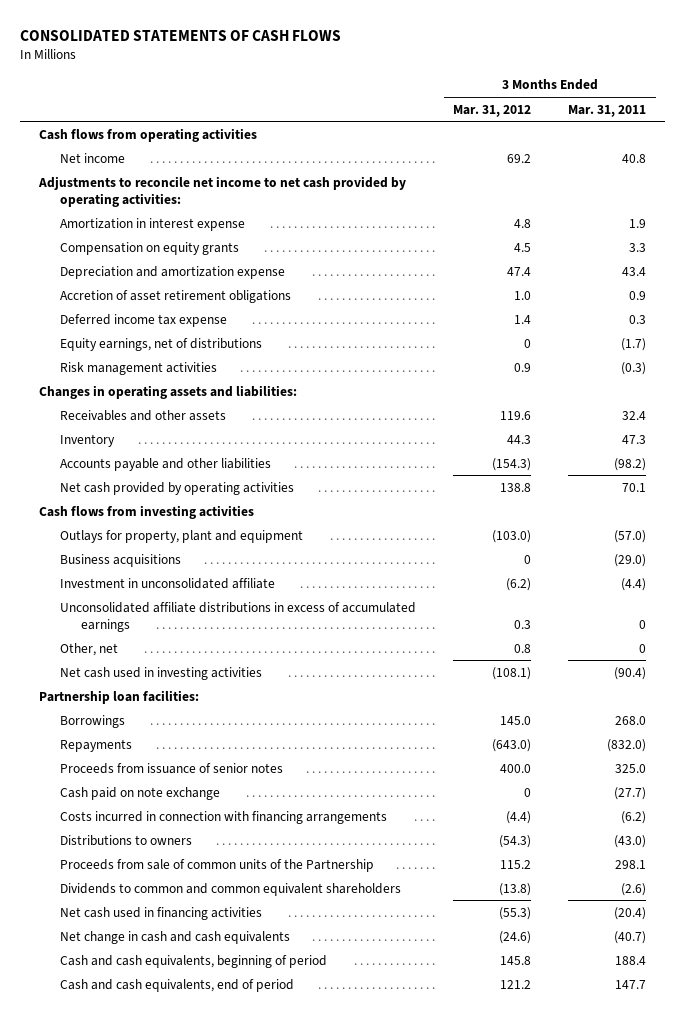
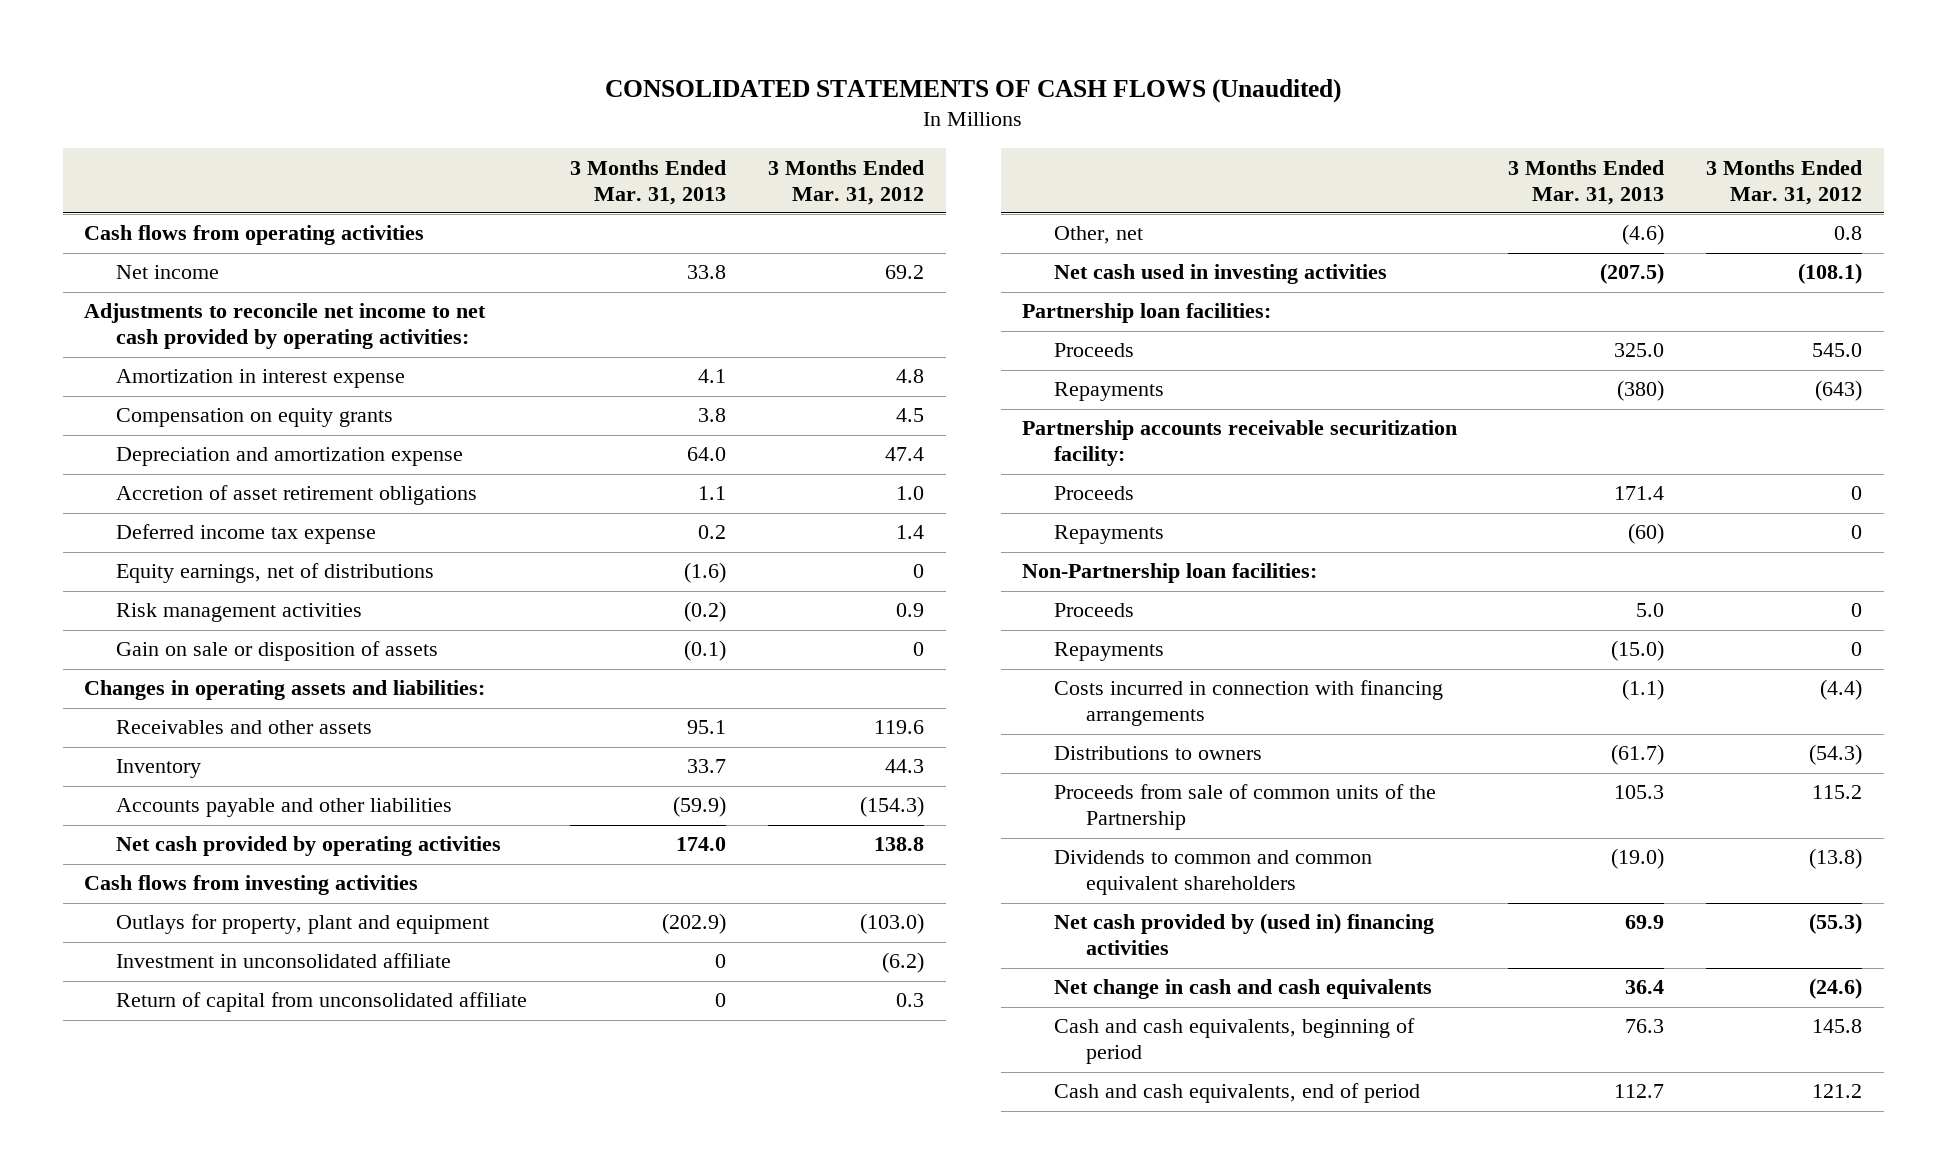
[20,30,342,42] CONSOLIDATED STATEMENTS OF CASH FLOWS -> [605,78,1342,103] CONSOLIDATED STATEMENTS OF CASH FLOWS (Unaudited)
[568,104,647,117] Mar. 31, 2011 -> none
none -> [569,159,726,205] 3 Months Ended Mar. 31, 2013
none -> [115,641,438,662] Gain on sale or disposition of assets
[59,553,181,567] Business acquisitions -> none
[59,601,416,632] Unconsolidated affiliate distributions in excess of accumulated earnings -> none
none -> [115,992,527,1013] Return of capital from unconsolidated affiliate
[59,714,125,728] Borrowings -> none
[59,762,283,774] Proceeds from issuance of senior notes -> none
[59,786,220,800] Cash paid on note exchange -> none
none -> [1053,343,1134,358] Proceeds
[492,738,532,752] (643.0) -> [1815,380,1863,402] (643)
none -> [1021,420,1457,467] Partnership accounts receivable securitization facility:
none -> [1053,486,1134,501] Proceeds
none -> [1053,525,1164,545] Repayments
none -> [1021,563,1317,584] Non-Partnership loan facilities:
none -> [1053,603,1134,618] Proceeds
none -> [1053,642,1164,662] Repayments
[59,906,262,920] Net cash used in financing activities -> [1053,913,1434,956] Net cash provided by (used in) financing activities

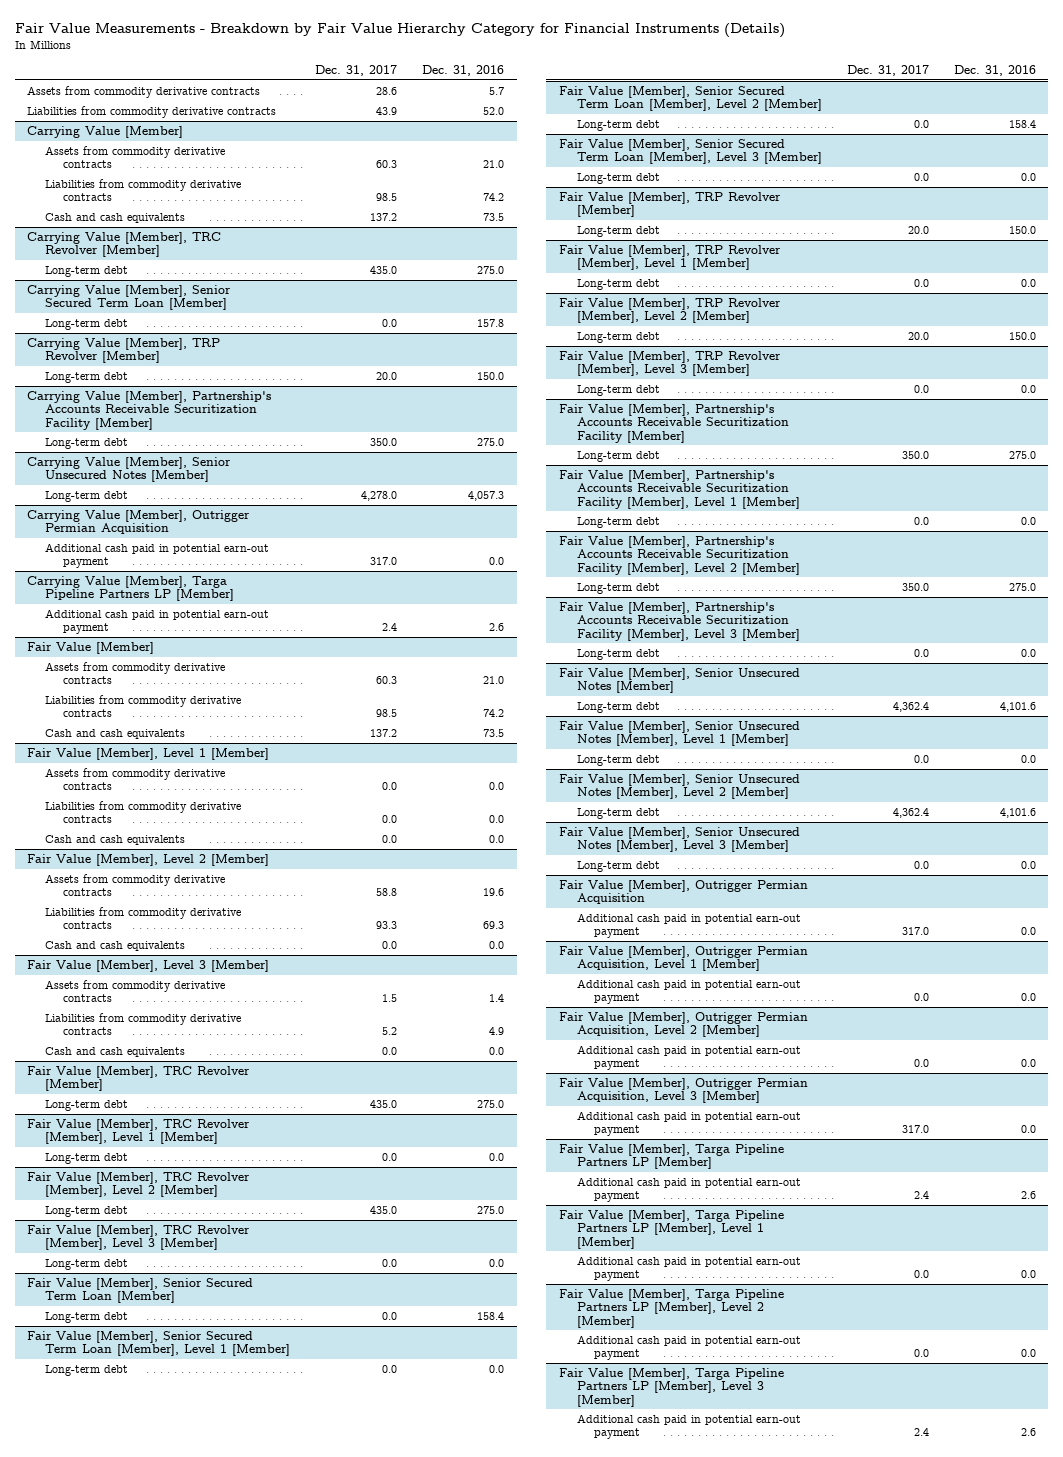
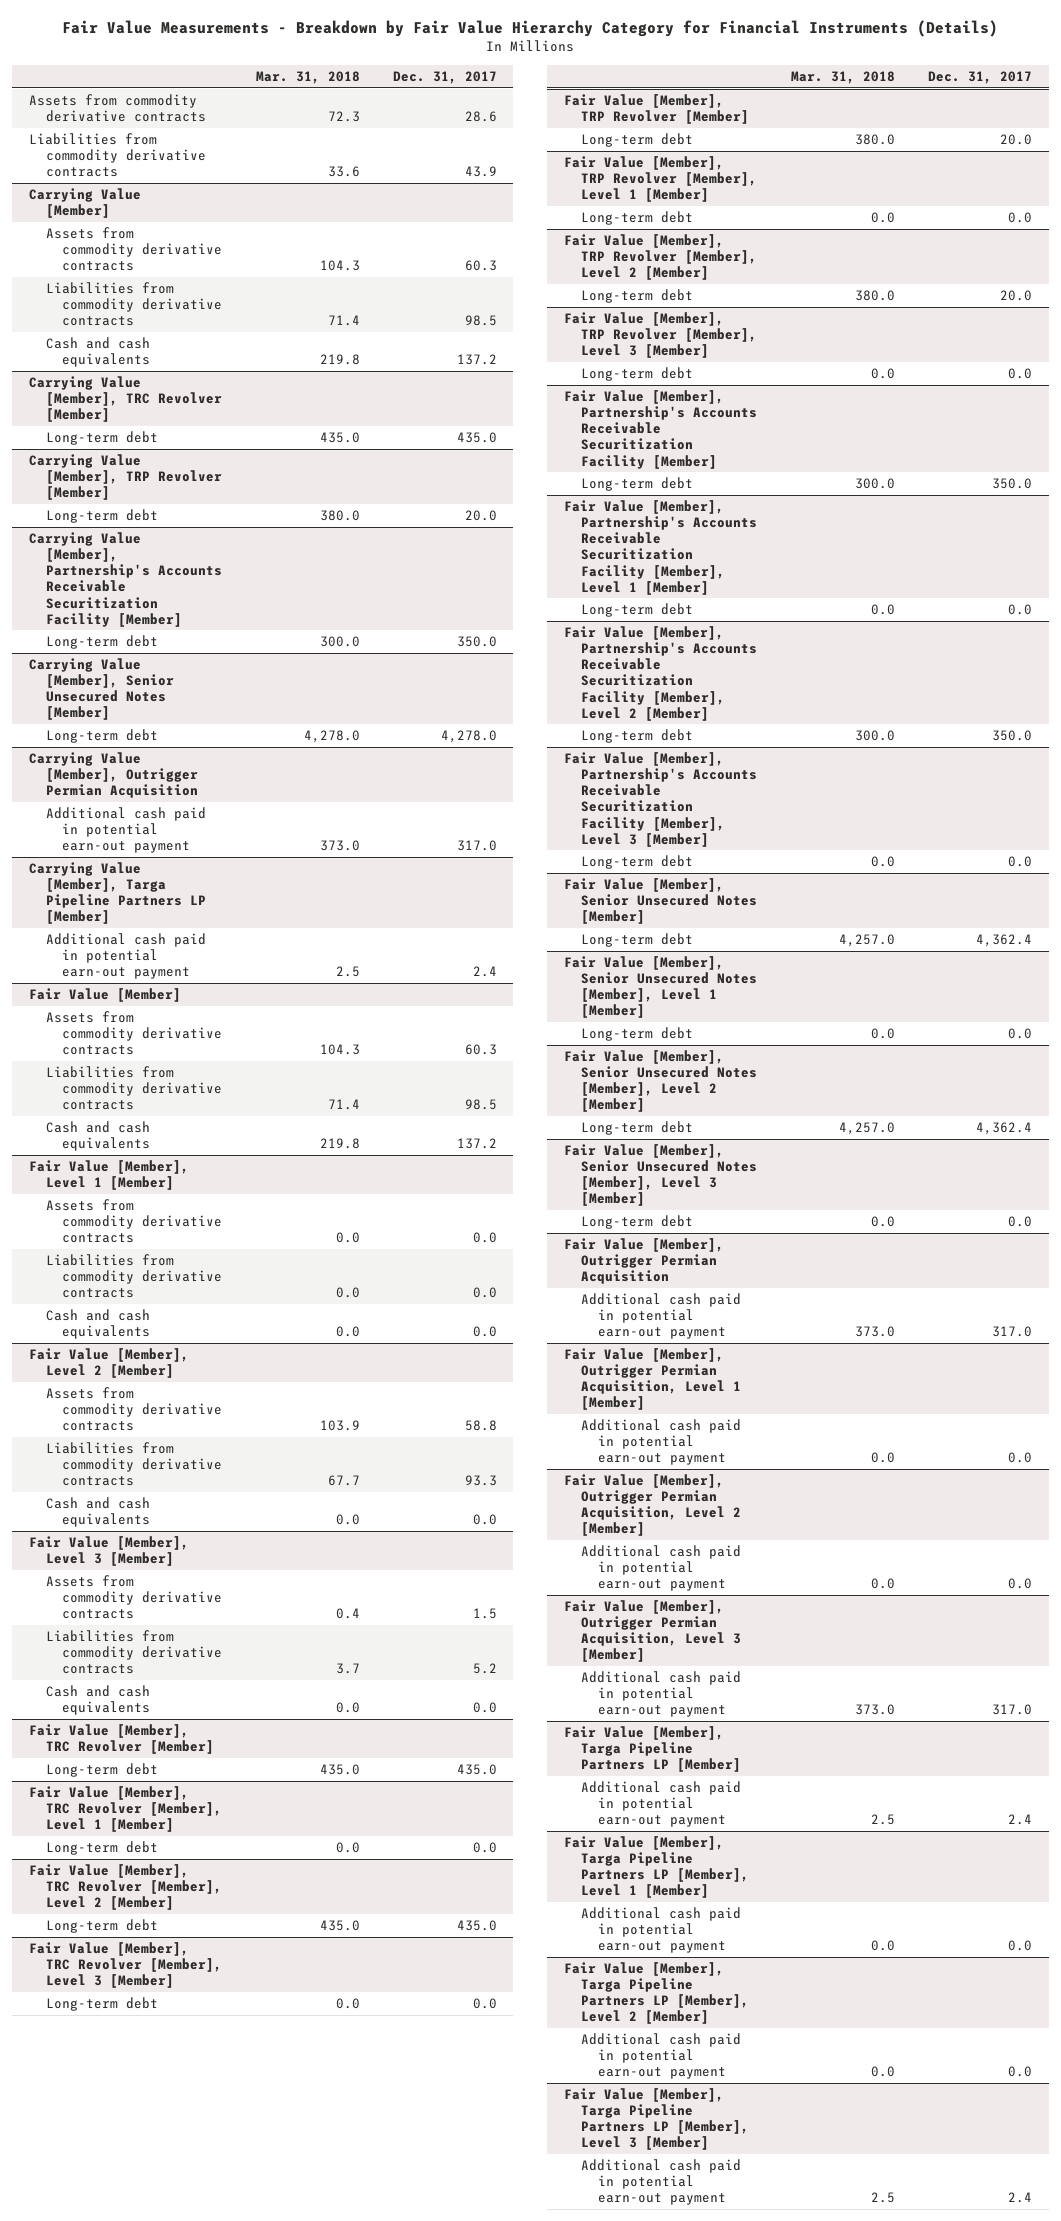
[422,65,505,77] Dec. 31, 2016 -> none
none -> [255,71,360,85] Mar. 31, 2018
[27,284,232,311] Carrying Value [Member], Senior Secured Term Loan [Member] -> none
[45,318,129,330] Long-term debt -> none
[27,1277,254,1304] Fair Value [Member], Senior Secured Term Loan [Member] -> none
[45,1311,129,1323] Long-term debt -> none
[27,1330,291,1357] Fair Value [Member], Senior Secured Term Loan [Member], Level 1 [Member] -> none
[45,1364,129,1376] Long-term debt -> none
[558,85,822,112] Fair Value [Member], Senior Secured Term Loan [Member], Level 2 [Member] -> none
[576,119,660,131] Long-term debt -> none
[558,138,822,165] Fair Value [Member], Senior Secured Term Loan [Member], Level 3 [Member] -> none
[576,172,660,184] Long-term debt -> none

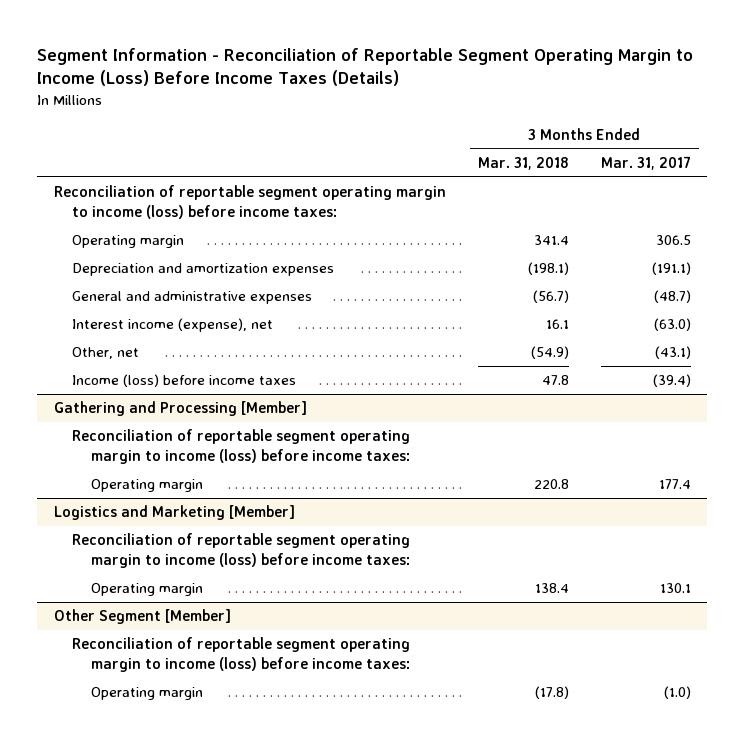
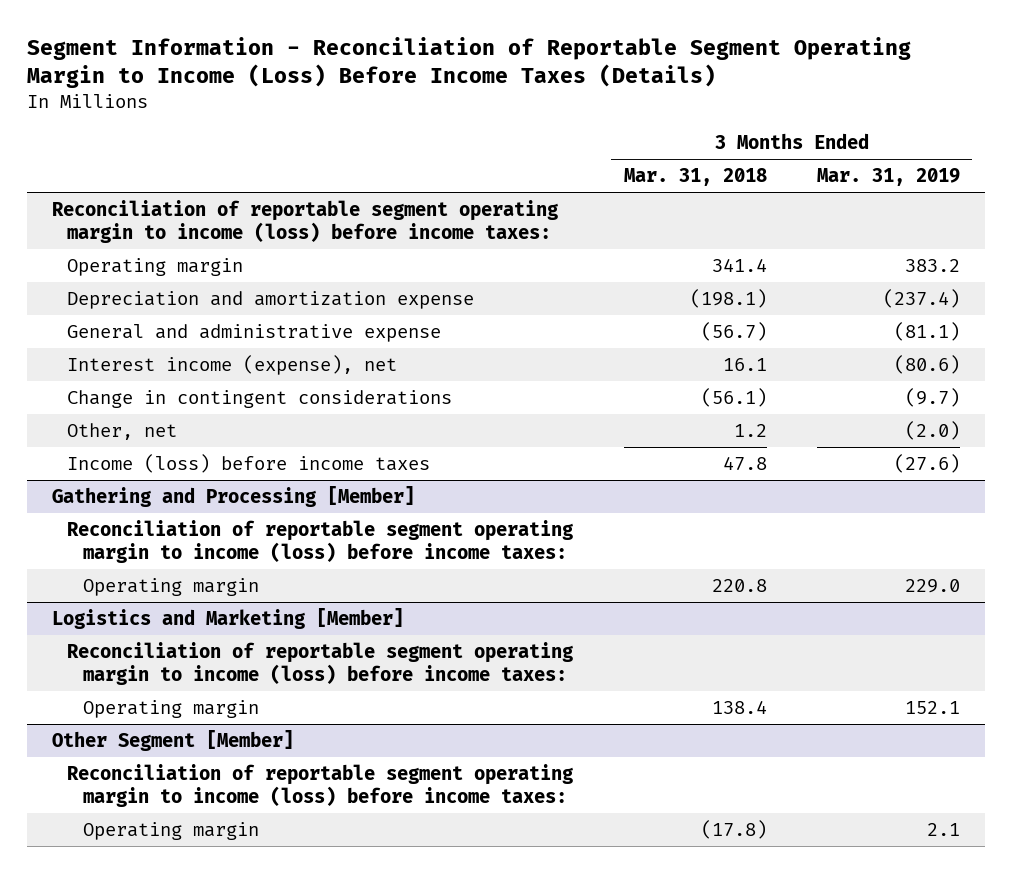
[601,155,692,170] Mar. 31, 2017 -> none
none -> [816,168,960,187] Mar. 31, 2019
[72,263,335,277] Depreciation and amortization expenses -> [67,290,475,309] Depreciation and amortization expense
[72,291,313,305] General and administrative expenses -> [67,323,442,342] General and administrative expense
none -> [67,389,453,408] Change in contingent considerations
[530,346,569,360] (54.9) -> [733,423,767,437] 1.2

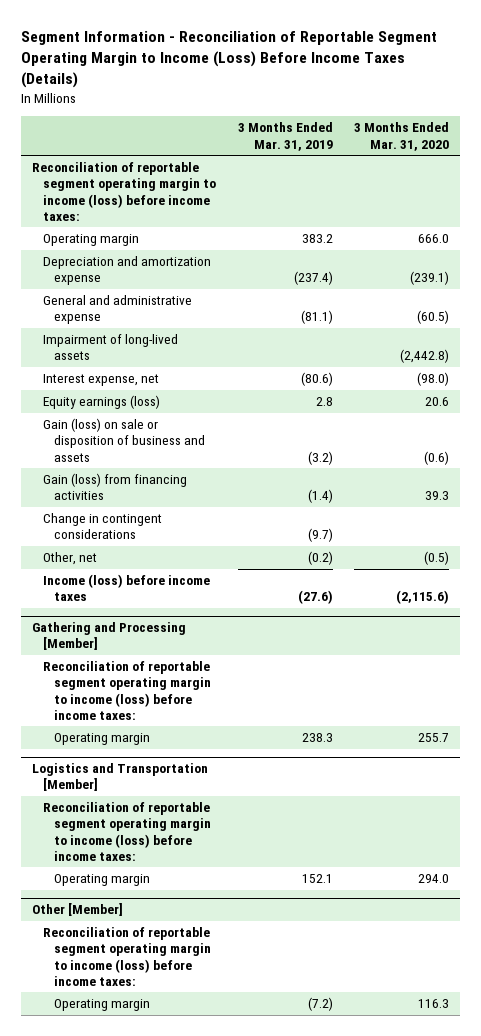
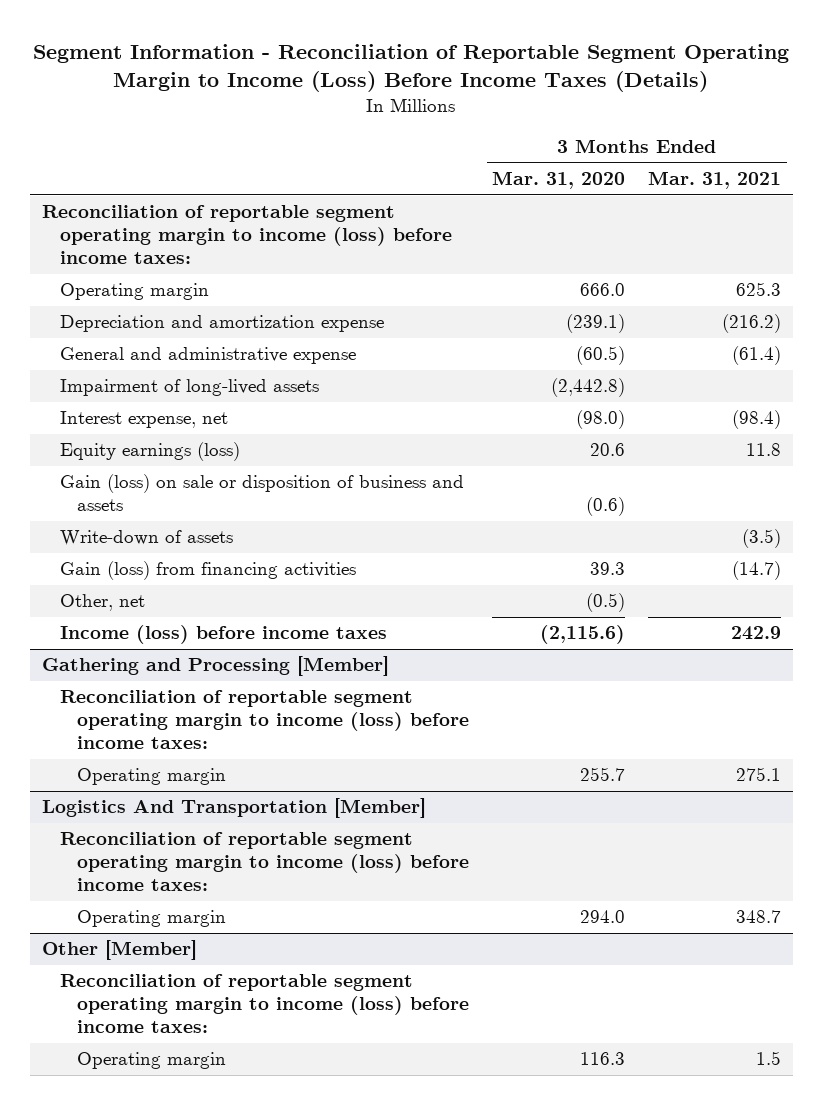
[237,122,333,151] 3 Months Ended Mar. 31, 2019 -> none
none -> [648,171,782,190] Mar. 31, 2021
none -> [59,530,233,547] Write-down of assets
[43,513,163,540] Change in contingent considerations -> none
[32,763,209,792] Logistics and Transportation [Member] -> [41,798,426,819] Logistics And Transportation [Member]

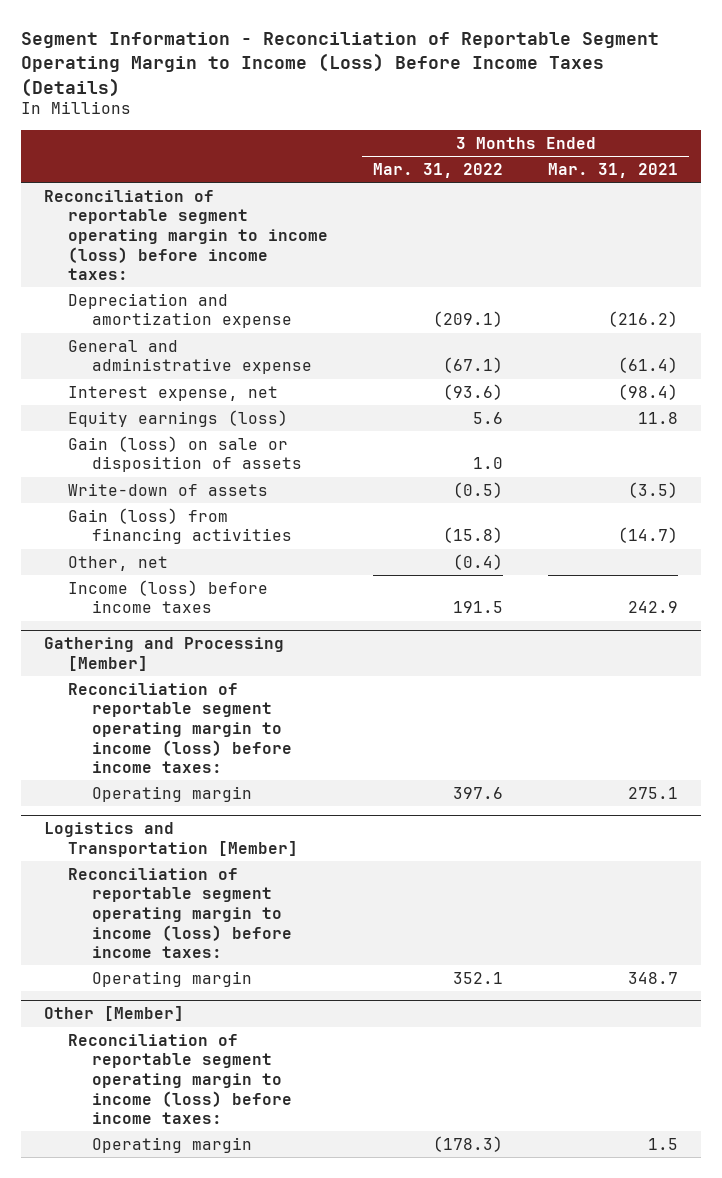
[492,171,626,190] Mar. 31, 2020 -> none
none -> [372,162,503,178] Mar. 31, 2022
[59,283,209,301] Operating margin -> none
[59,379,319,397] Impairment of long-lived assets -> none
[59,474,464,512] Gain (loss) on sale or disposition of business and assets -> [67,435,302,473] Gain (loss) on sale or disposition of assets
[41,798,426,819] Logistics And Transportation [Member] -> [43,822,298,858] Logistics and Transportation [Member]

